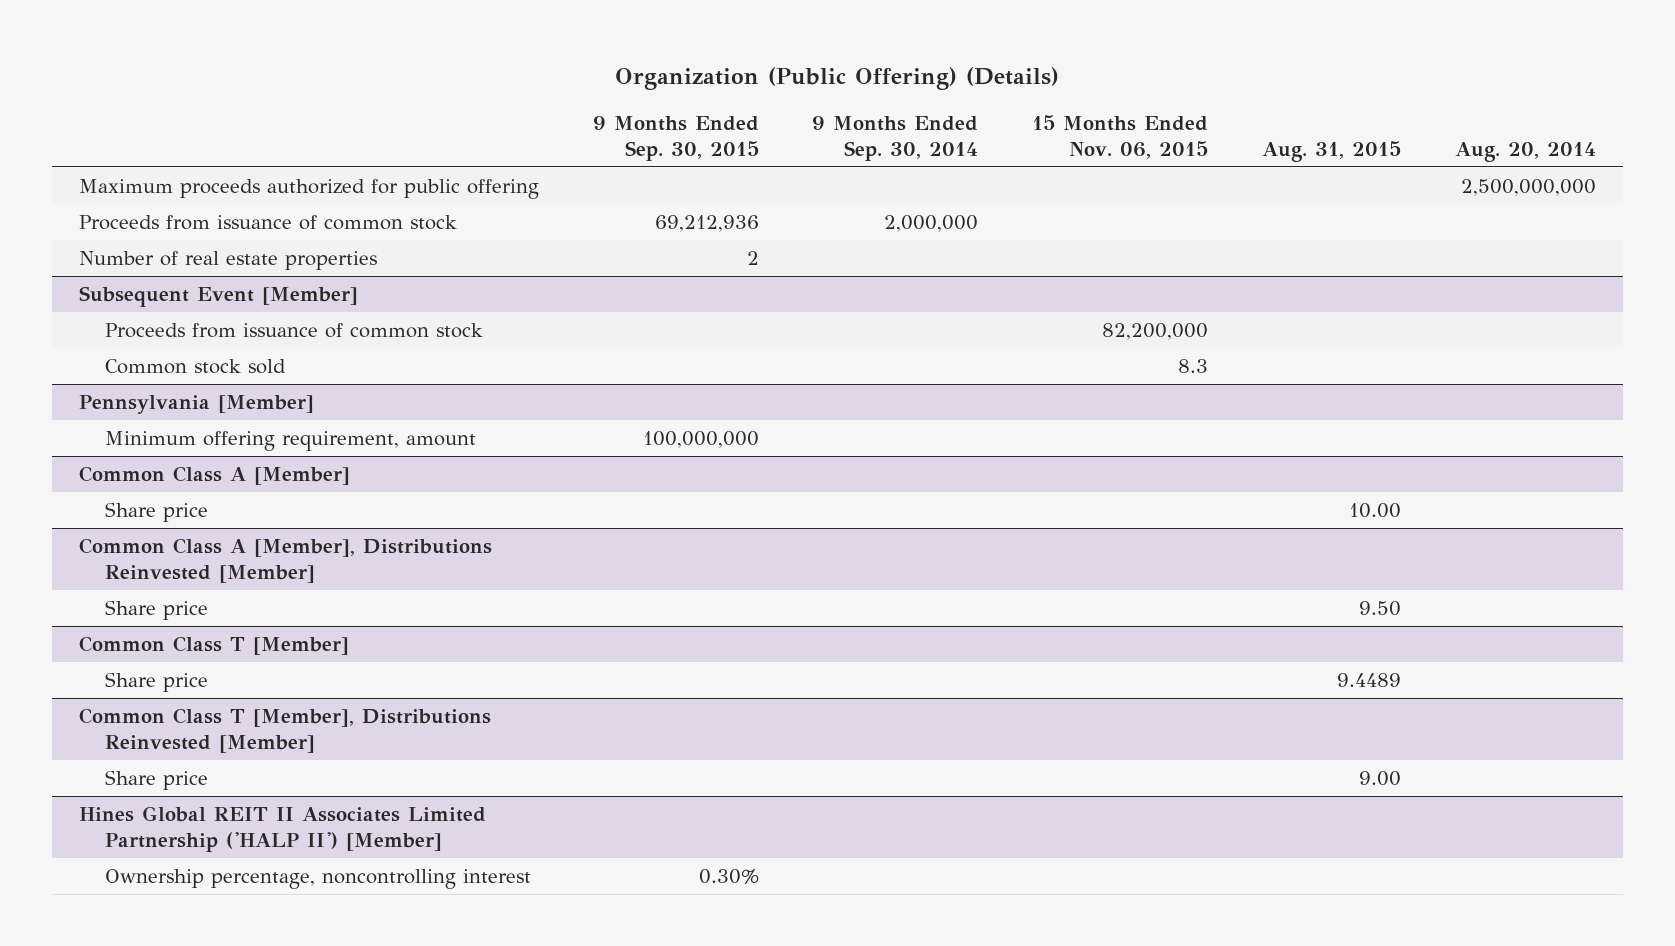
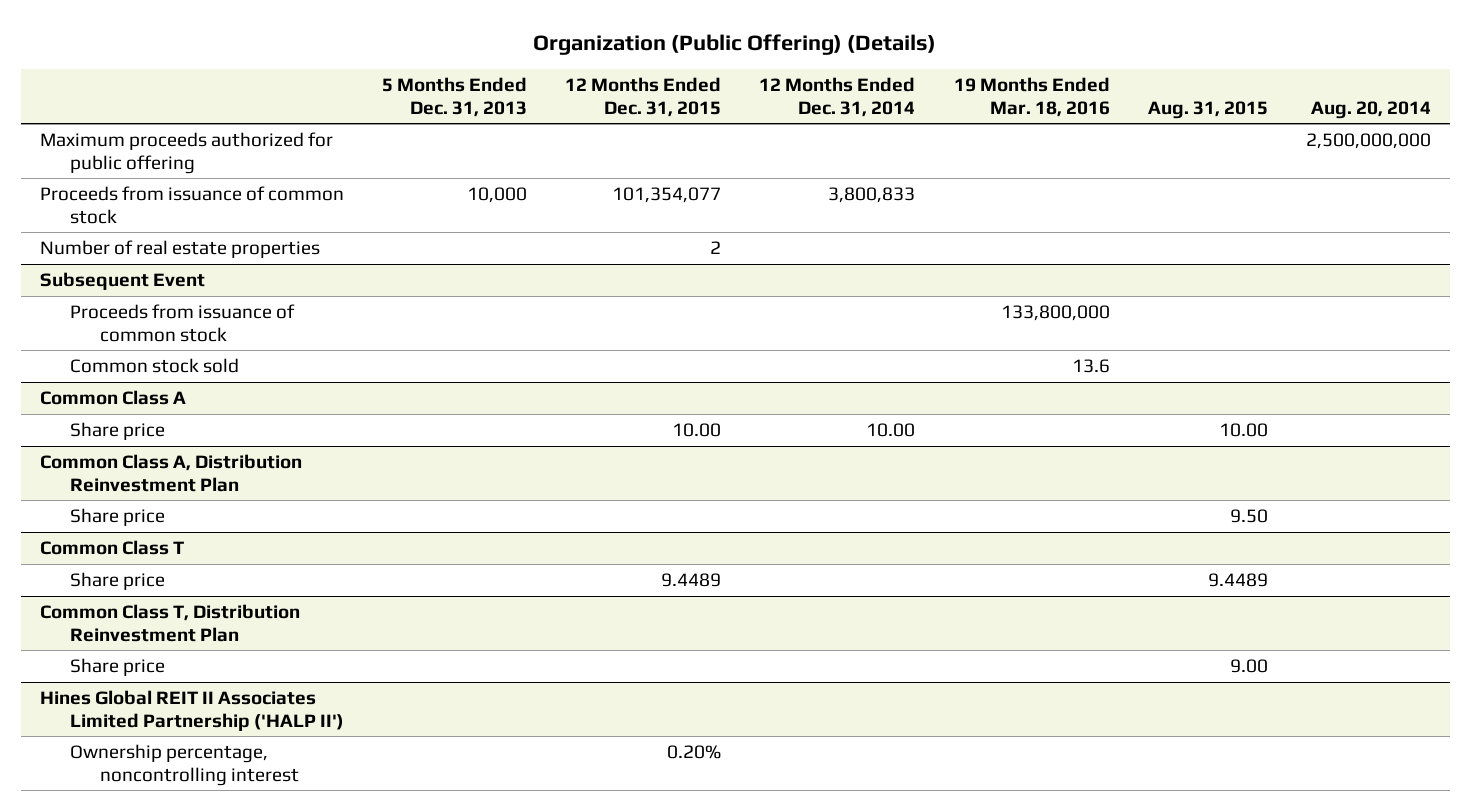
[592,115,759,161] 9 Months Ended Sep. 30, 2015 -> none
[812,115,979,161] 9 Months Ended Sep. 30, 2014 -> none
[1032,114,1209,159] 15 Months Ended Nov. 06, 2015 -> none
none -> [382,77,528,117] 5 Months Ended Dec. 31, 2013
none -> [565,77,722,117] 12 Months Ended Dec. 31, 2015
none -> [759,77,916,117] 12 Months Ended Dec. 31, 2014
none -> [953,77,1110,117] 19 Months Ended Mar. 18, 2016
[78,286,358,308] Subsequent Event [Member] -> [39,272,205,291] Subsequent Event
[78,395,314,415] Pennsylvania [Member] -> none
[104,431,476,452] Minimum offering requirement, amount -> none
[78,466,350,486] Common Class A [Member] -> [39,390,186,406] Common Class A
[78,538,492,584] Common Class A [Member], Distributions Reinvested [Member] -> [39,454,302,492] Common Class A, Distribution Reinvestment Plan
[78,636,349,656] Common Class T [Member] -> [39,540,184,556] Common Class T
[78,708,491,754] Common Class T [Member], Distributions Reinvested [Member] -> [39,604,300,642] Common Class T, Distribution Reinvestment Plan
[78,806,486,853] Hines Global REIT II Associates Limited Partnership ('HALP II') [Member] -> [39,690,344,731] Hines Global REIT II Associates Limited Partnership ('HALP II')

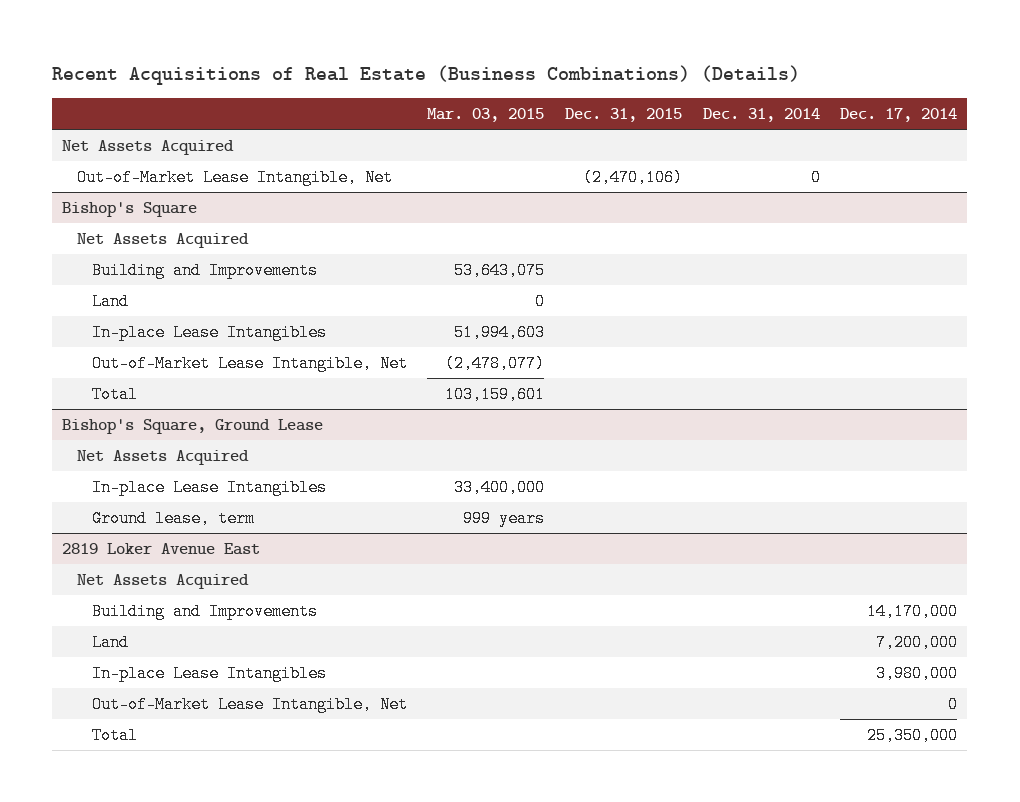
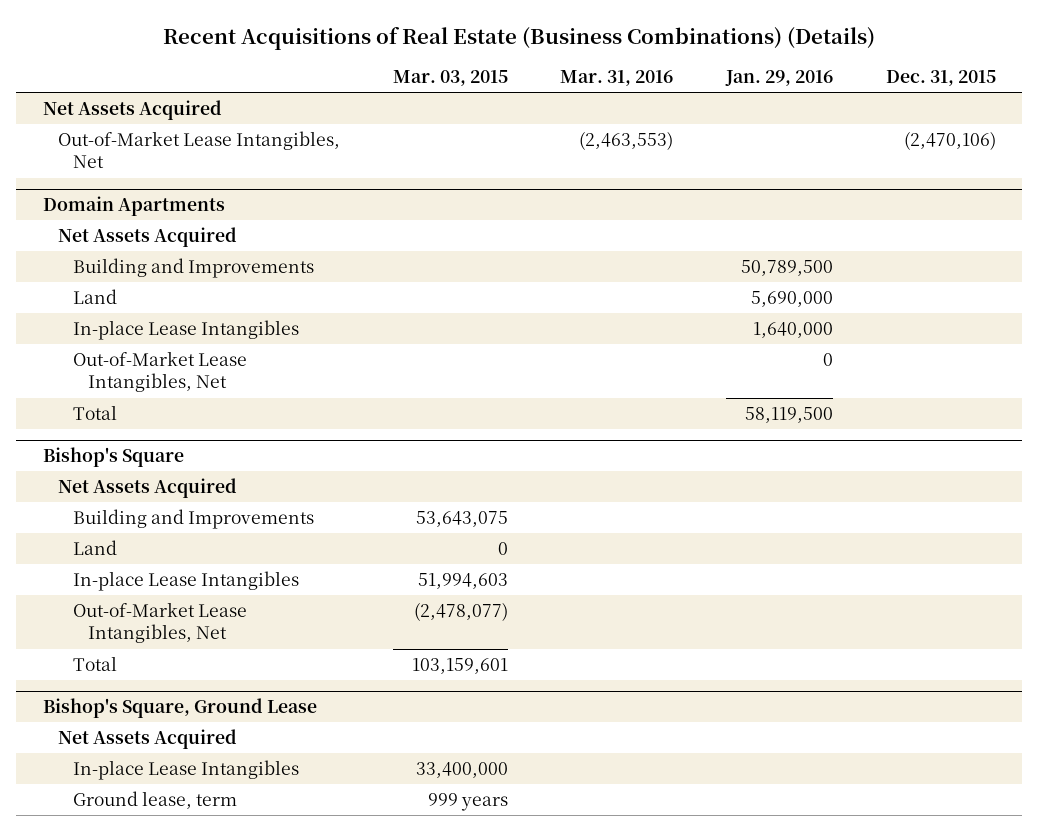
[702,108,820,123] Dec. 31, 2014 -> none
[840,108,958,123] Dec. 17, 2014 -> none
none -> [560,70,674,87] Mar. 31, 2016
none -> [725,70,834,87] Jan. 29, 2016
[77,169,394,187] Out-of-Market Lease Intangible, Net -> [57,131,340,169] Out-of-Market Lease Intangibles, Net
none -> [42,196,225,217] Domain Apartments
none -> [57,227,237,248] Net Assets Acquired
none -> [73,258,315,279] Building and Improvements
none -> [73,289,118,305] Land
none -> [73,320,300,341] In-place Lease Intangibles
none -> [73,351,248,393] Out-of-Market Lease Intangibles, Net
none -> [73,405,118,421] Total
[91,355,408,373] Out-of-Market Lease Intangible, Net -> [73,602,248,644] Out-of-Market Lease Intangibles, Net
[62,543,261,556] 2819 Loker Avenue East -> none
[77,574,250,590] Net Assets Acquired -> none
[91,603,318,621] Building and Improvements -> none
[91,634,129,652] Land -> none
[91,665,327,683] In-place Lease Intangibles -> none
[91,696,408,714] Out-of-Market Lease Intangible, Net -> none
[91,727,138,745] Total -> none

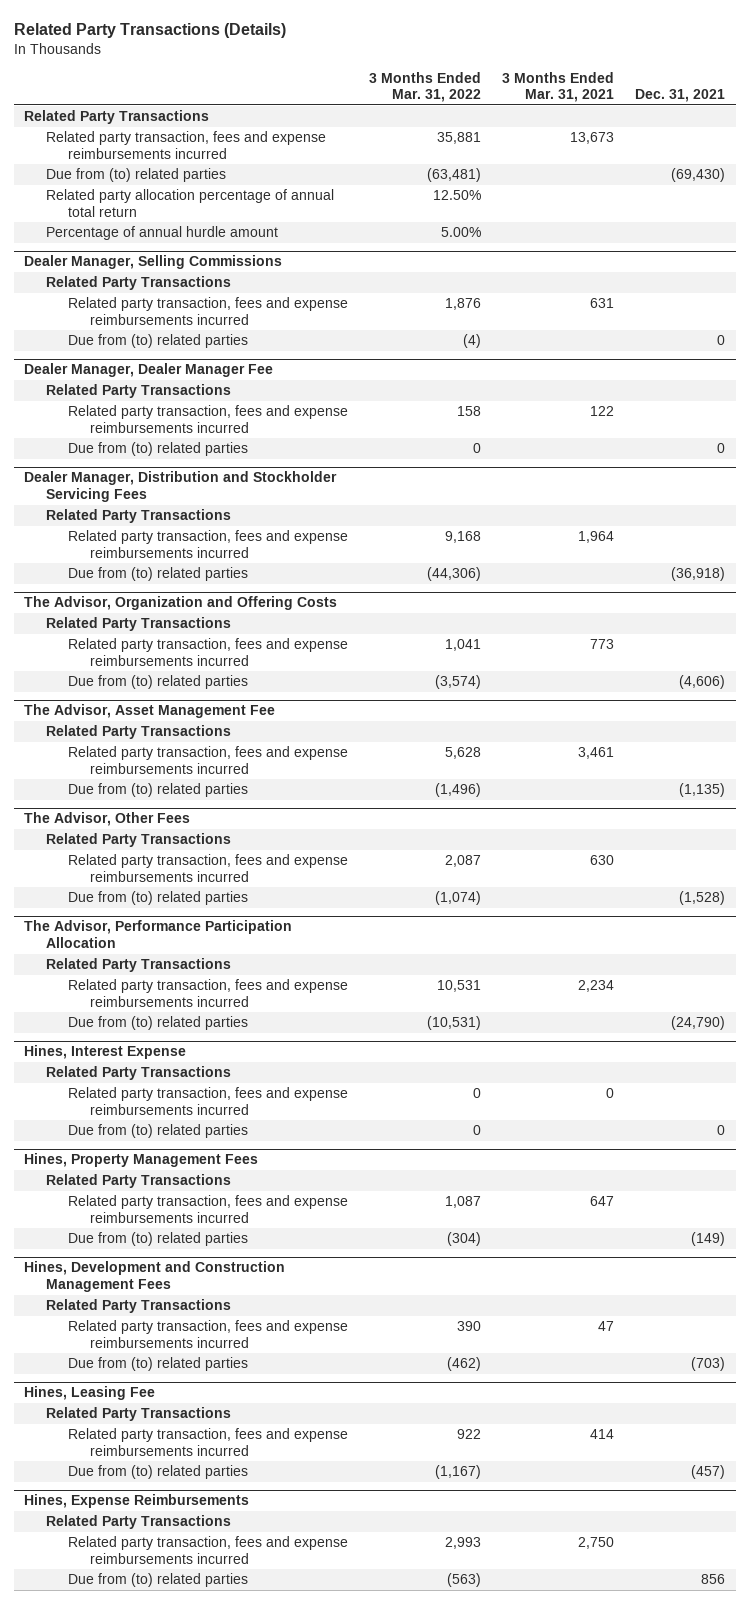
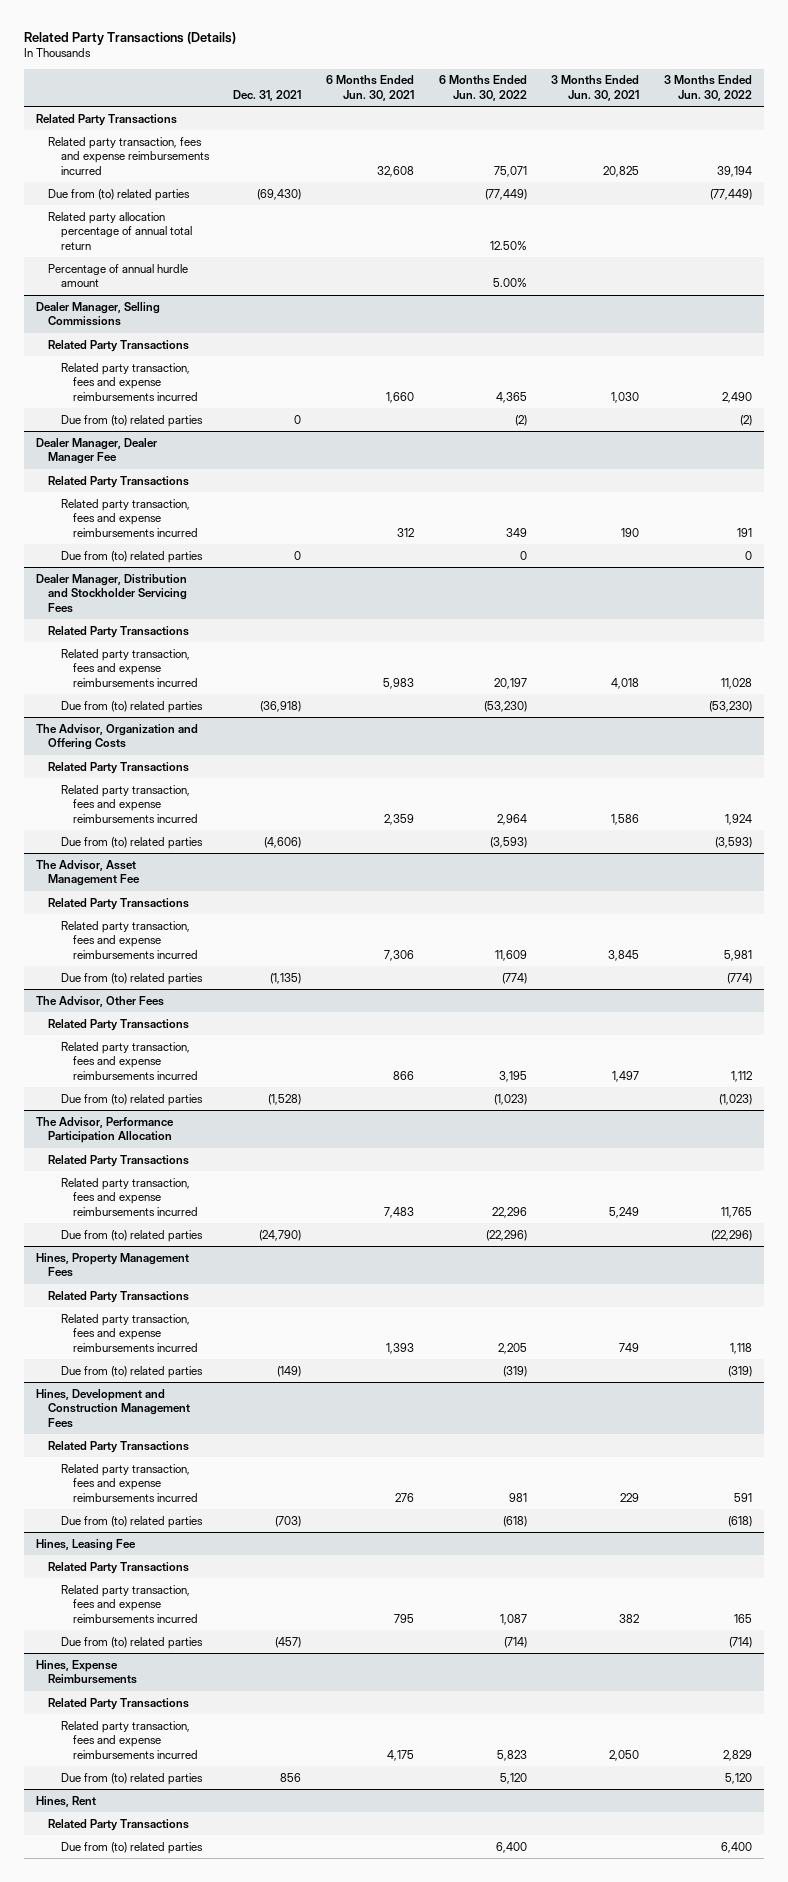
[369,71,482,103] 3 Months Ended Mar. 31, 2022 -> none
[502,71,615,103] 3 Months Ended Mar. 31, 2021 -> none
none -> [326,75,415,101] 6 Months Ended Jun. 30, 2021
none -> [438,75,527,101] 6 Months Ended Jun. 30, 2022
none -> [551,75,640,101] 3 Months Ended Jun. 30, 2021
none -> [664,75,753,101] 3 Months Ended Jun. 30, 2022
[24,1045,187,1060] Hines, Interest Expense -> none
[46,1066,232,1081] Related Party Transactions -> none
[68,1087,349,1115] Related party transaction, fees and expense reimbursements incurred -> none
[68,1124,249,1139] Due from (to) related parties -> none
none -> [36,1795,97,1807] Hines, Rent
none -> [48,1818,190,1831] Related Party Transactions
none -> [60,1841,203,1854] Due from (to) related parties

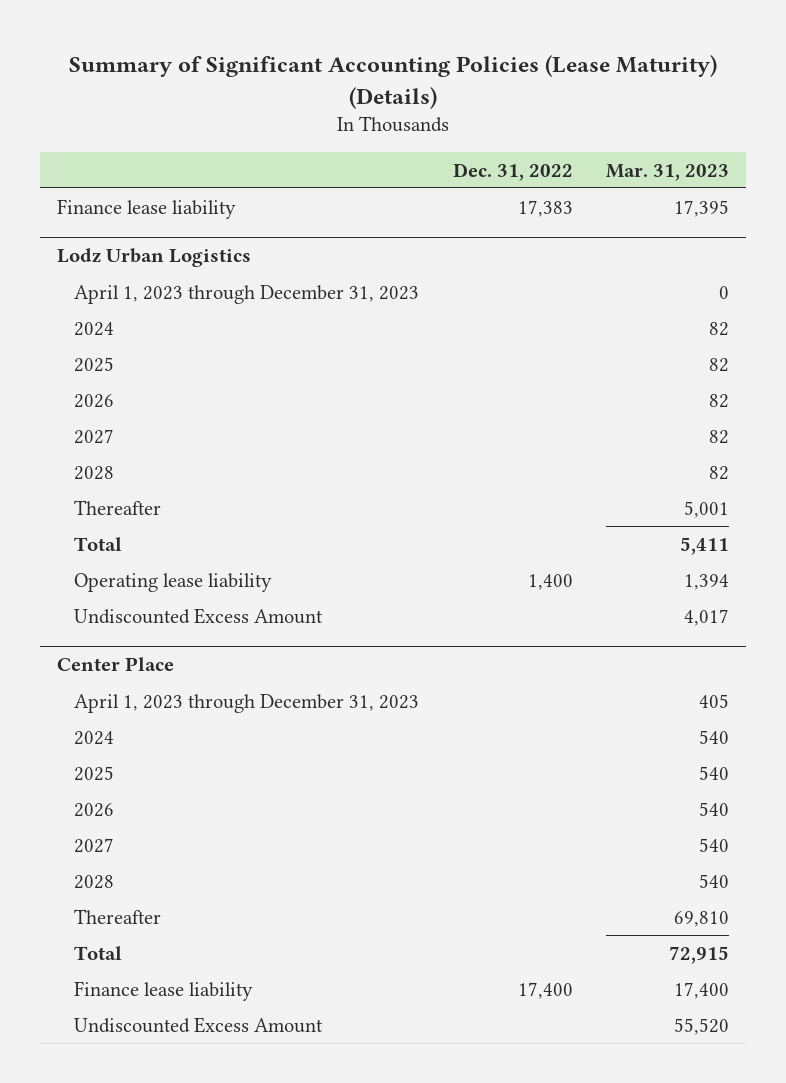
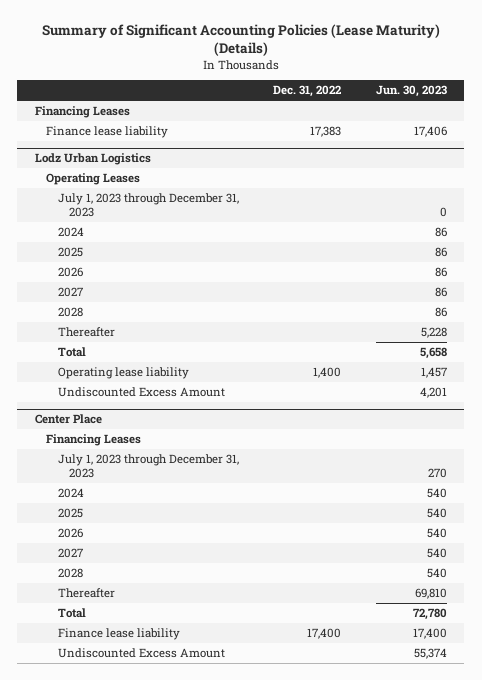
[606,163,730,181] Mar. 31, 2023 -> none
none -> [375,85,447,98] Jun. 30, 2023
none -> [34,106,130,119] Financing Leases
none -> [46,173,141,186] Operating Leases
[73,284,419,304] April 1, 2023 through December 31, 2023 -> [57,193,239,218] July 1, 2023 through December 31, 2023
none -> [46,434,142,447] Financing Leases
[73,693,419,713] April 1, 2023 through December 31, 2023 -> [57,454,239,479] July 1, 2023 through December 31, 2023

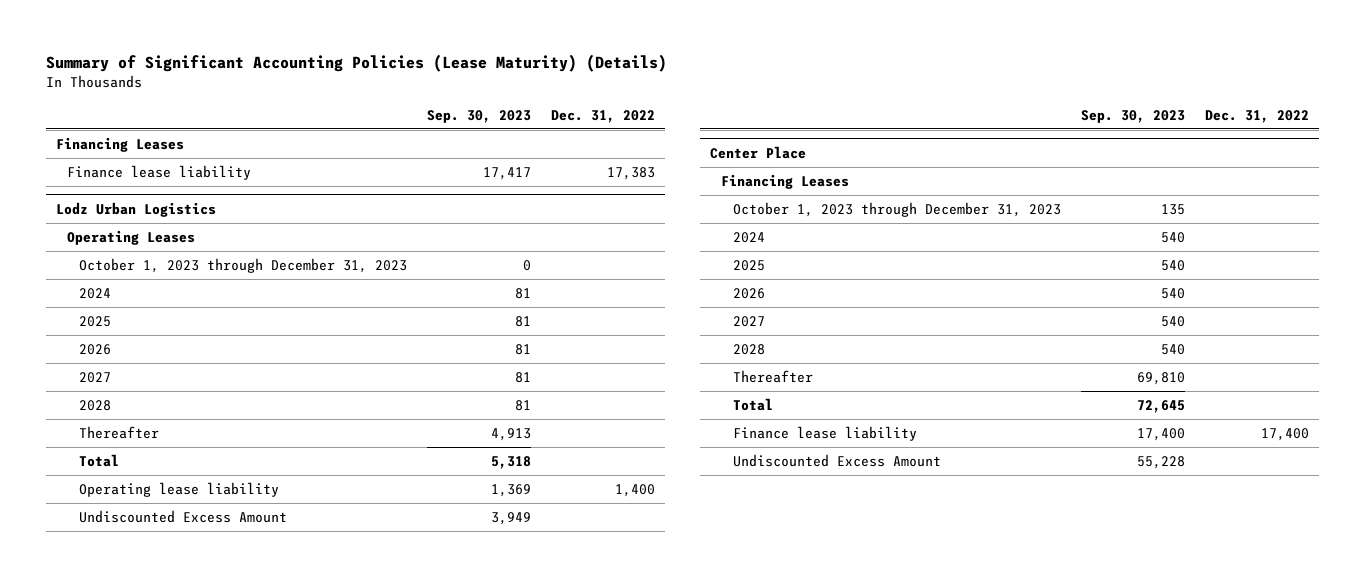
[375,85,447,98] Jun. 30, 2023 -> none
none -> [426,109,531,123] Sep. 30, 2023
[57,193,239,218] July 1, 2023 through December 31, 2023 -> [78,257,407,273] October 1, 2023 through December 31, 2023
[57,454,239,479] July 1, 2023 through December 31, 2023 -> [732,201,1061,217] October 1, 2023 through December 31, 2023

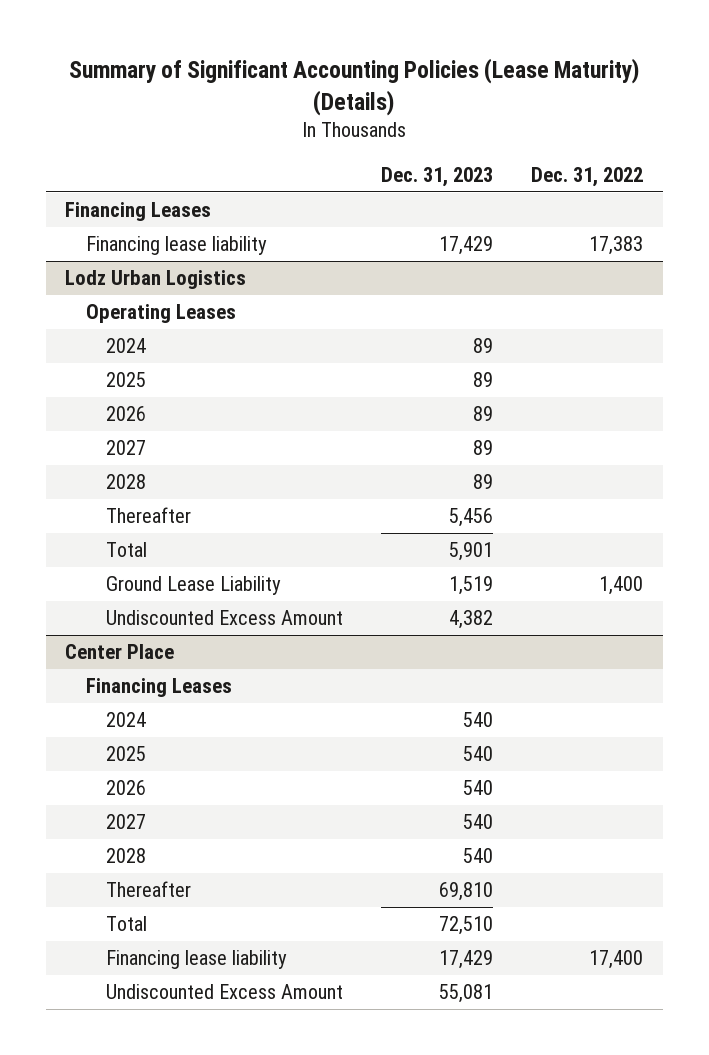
[426,109,531,123] Sep. 30, 2023 -> none
none -> [381,167,494,188] Dec. 31, 2023
[67,164,252,180] Finance lease liability -> [85,236,267,256] Financing lease liability
[78,257,407,273] October 1, 2023 through December 31, 2023 -> none
[78,481,279,497] Operating lease liability -> [105,576,281,596] Ground Lease Liability
[732,201,1061,217] October 1, 2023 through December 31, 2023 -> none
[732,425,917,441] Finance lease liability -> [105,950,287,970] Financing lease liability

